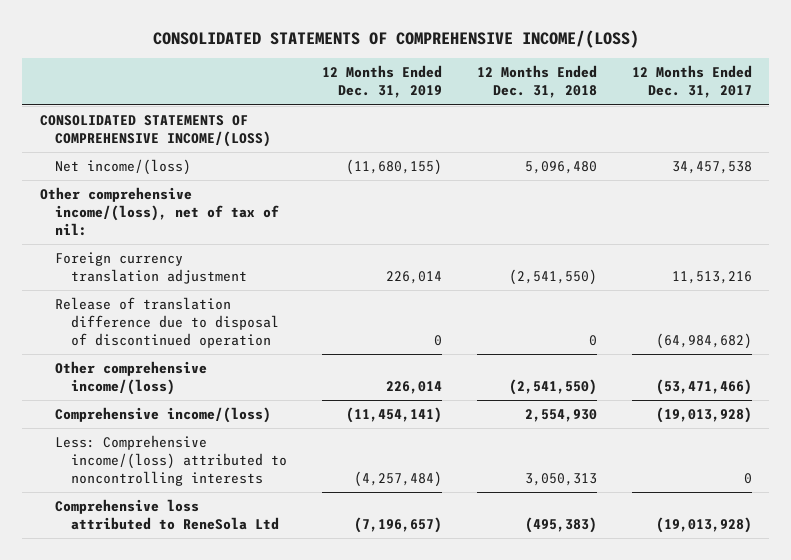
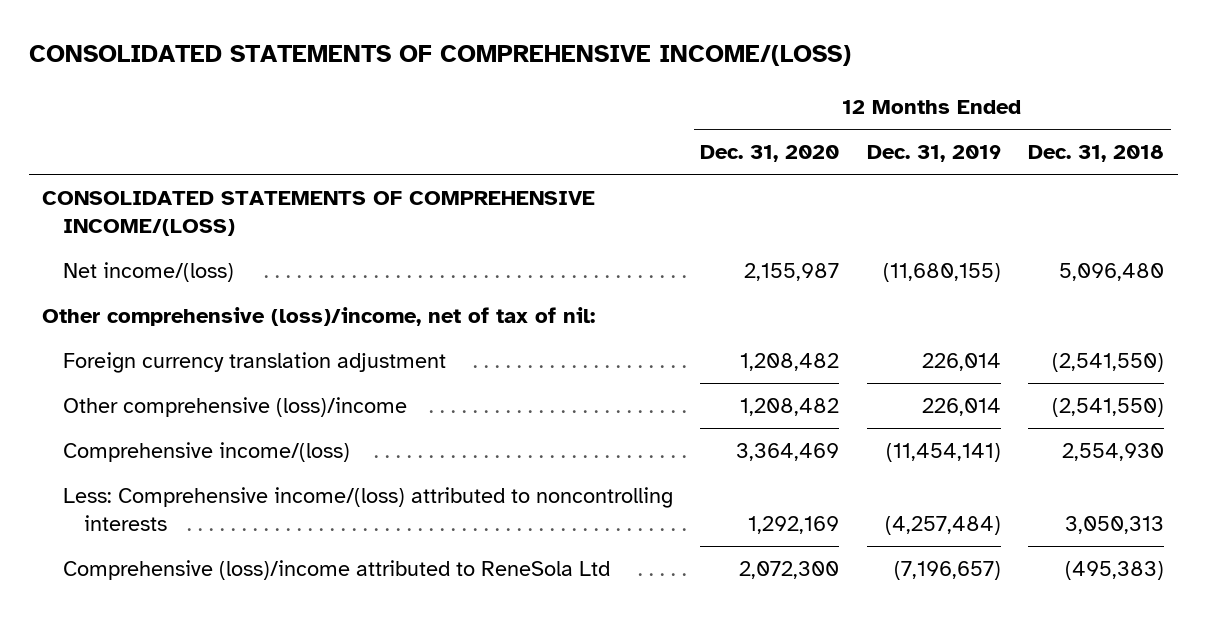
[631,65,752,99] 12 Months Ended Dec. 31, 2017 -> none
none -> [700,145,840,163] Dec. 31, 2020
[39,187,280,237] Other comprehensive income/(loss), net of tax of nil: -> [42,306,596,326] Other comprehensive (loss)/income, net of tax of nil:
[55,297,279,349] Release of translation difference due to disposal of discontinued operation -> none
[55,361,208,396] Other comprehensive income/(loss) -> [63,396,408,417] Other comprehensive (loss)/income
[55,499,279,531] Comprehensive loss attributed to ReneSola Ltd -> [63,559,611,580] Comprehensive (loss)/income attributed to ReneSola Ltd

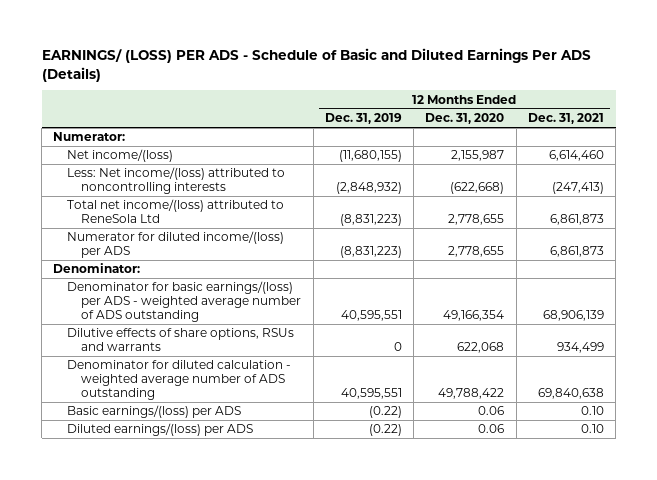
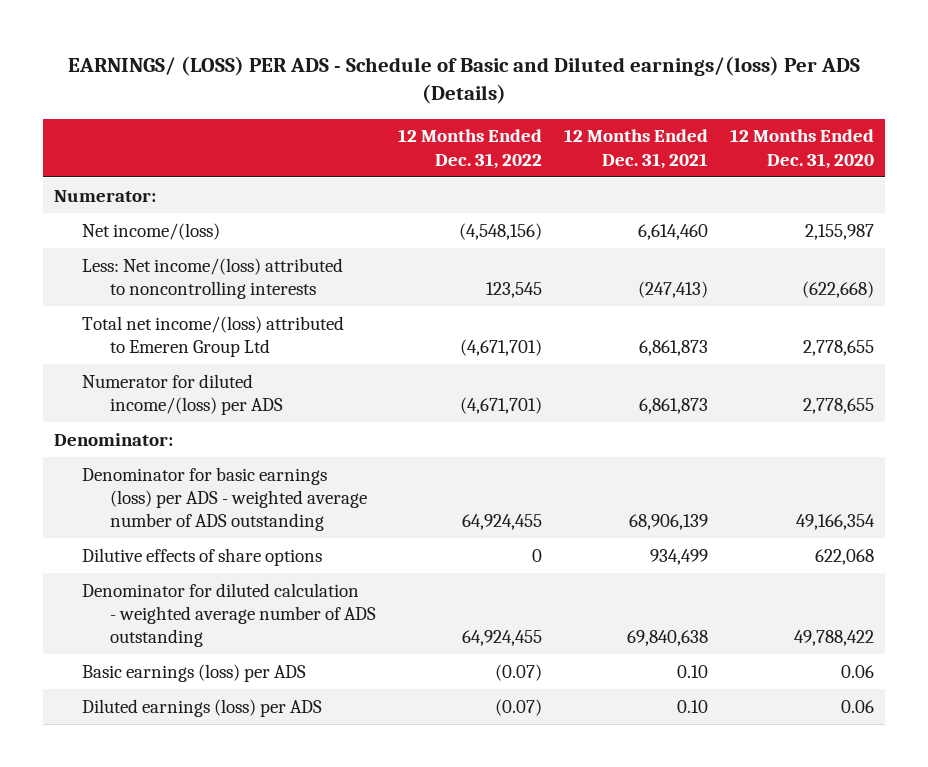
[41,48,591,82] EARNINGS/ (LOSS) PER ADS - Schedule of Basic and Diluted Earnings Per ADS (Details) -> [68,55,861,105] EARNINGS/ (LOSS) PER ADS - Schedule of Basic and Diluted earnings/(loss) Per ADS (Details)
[324,113,402,125] Dec. 31, 2019 -> none
none -> [398,129,543,169] 12 Months Ended Dec. 31, 2022
[67,199,285,224] Total net income/(loss) attributed to ReneSola Ltd -> [82,315,345,357] Total net income/(loss) attributed to Emeren Group Ltd
[67,281,302,323] Denominator for basic earnings/(loss) per ADS - weighted average number of ADS outstanding -> [82,466,368,532] Denominator for basic earnings (loss) per ADS - weighted average number of ADS outstanding
[67,328,295,352] Dilutive effects of share options, RSUs and warrants -> [82,547,323,566] Dilutive effects of share options
[67,405,242,419] Basic earnings/(loss) per ADS -> [82,663,307,682] Basic earnings (loss) per ADS
[67,423,254,437] Diluted earnings/(loss) per ADS -> [82,698,323,717] Diluted earnings (loss) per ADS

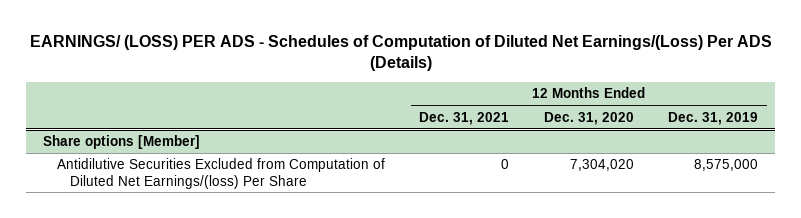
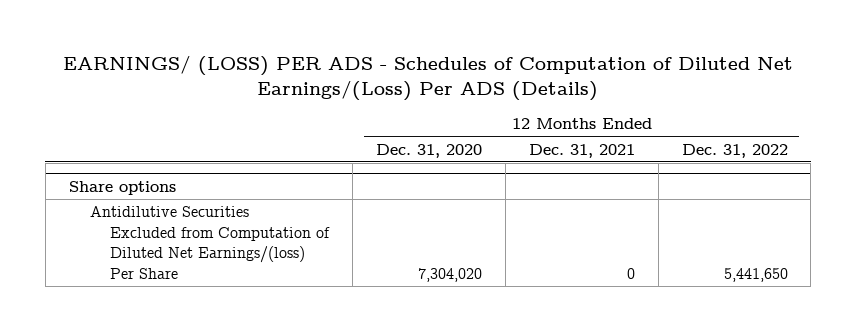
[668,111,759,125] Dec. 31, 2019 -> none
none -> [681,143,788,158] Dec. 31, 2022
[42,135,200,150] Share options [Member] -> [68,180,176,195] Share options

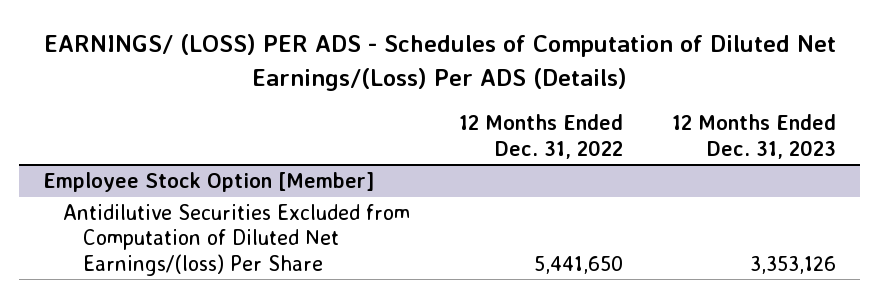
[376,143,483,158] Dec. 31, 2020 -> none
[528,143,635,158] Dec. 31, 2021 -> none
none -> [672,114,837,159] 12 Months Ended Dec. 31, 2023
[68,180,176,195] Share options -> [43,172,375,193] Employee Stock Option [Member]

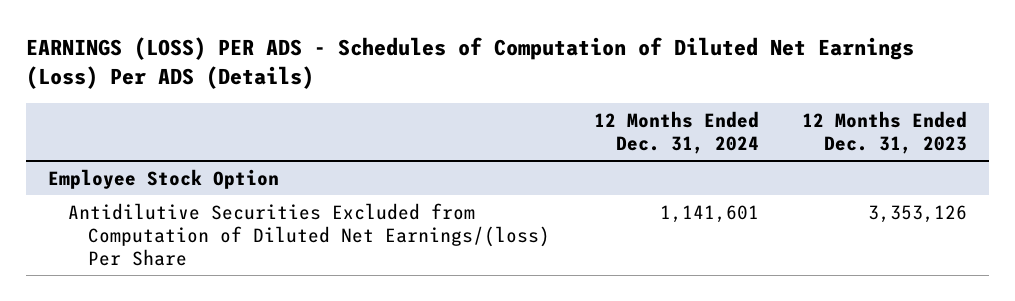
[43,34,836,91] EARNINGS/ (LOSS) PER ADS - Schedules of Computation of Diluted Net Earnings/(Loss) Per ADS (Details) -> [26,37,915,90] EARNINGS (LOSS) PER ADS - Schedules of Computation of Diluted Net Earnings (Loss) Per ADS (Details)
[459,114,624,159] 12 Months Ended Dec. 31, 2022 -> none
none -> [593,110,759,154] 12 Months Ended Dec. 31, 2024
[43,172,375,193] Employee Stock Option [Member] -> [48,168,280,189] Employee Stock Option

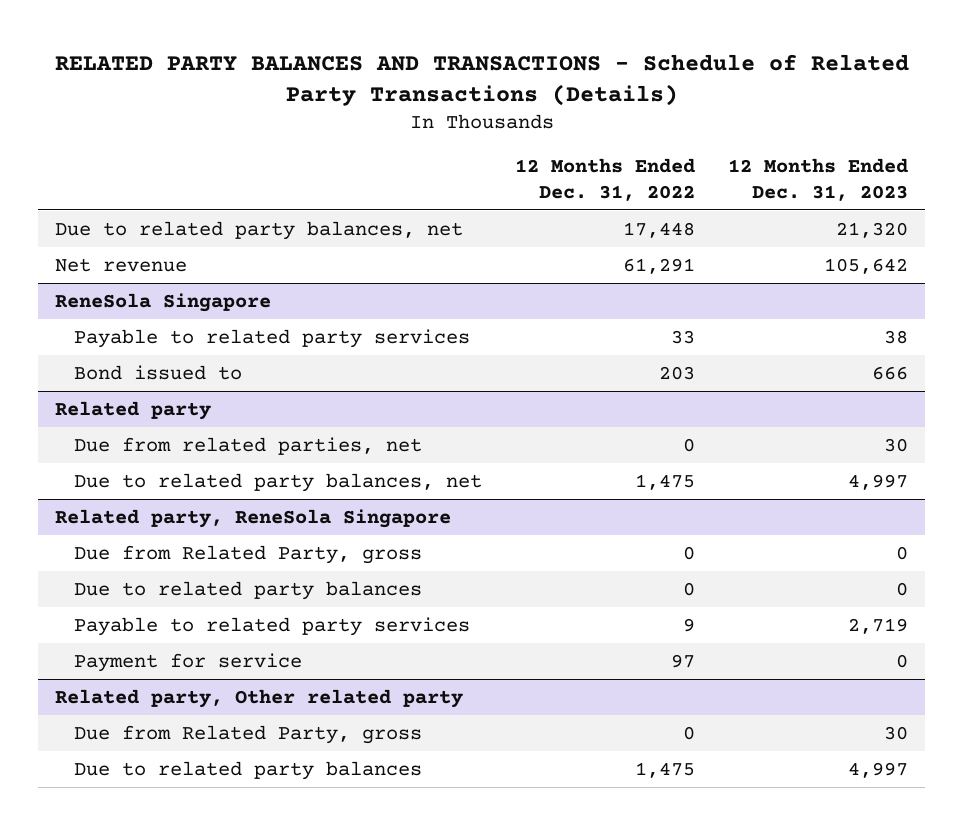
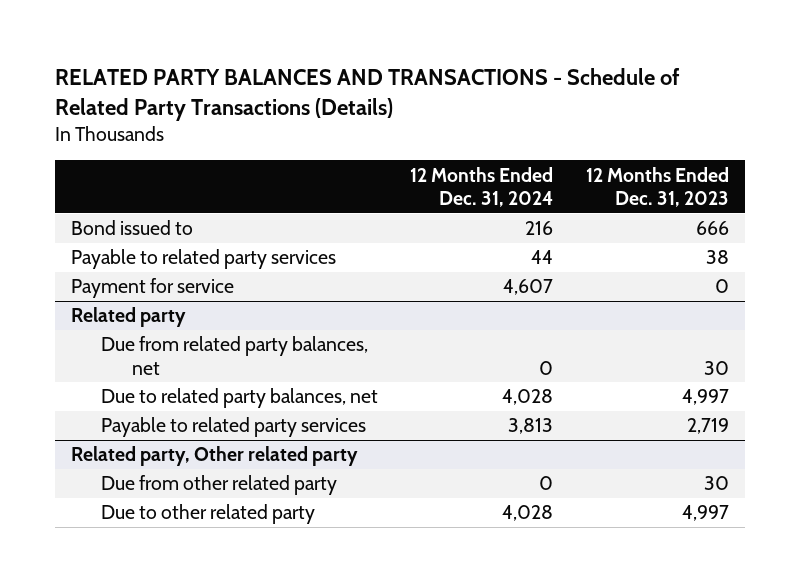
[515,158,696,201] 12 Months Ended Dec. 31, 2022 -> none
none -> [410,166,554,207] 12 Months Ended Dec. 31, 2024
[54,220,463,240] Due to related party balances, net -> none
[54,257,187,272] Net revenue -> none
[54,292,271,312] ReneSola Singapore -> none
[74,328,471,348] Payable to related party services -> none
none -> [70,249,336,270] Payable to related party services
none -> [70,278,234,299] Payment for service
[74,436,423,455] Due from related parties, net -> [101,336,369,375] Due from related party balances, net
[54,508,451,528] Related party, ReneSola Singapore -> none
[74,544,423,564] Due from Related Party, gross -> none
[74,580,423,600] Due to related party balances -> none
[74,652,303,672] Payment for service -> none
[74,724,423,744] Due from Related Party, gross -> [101,475,338,496] Due from other related party
[74,760,423,780] Due to related party balances -> [101,504,316,525] Due to other related party

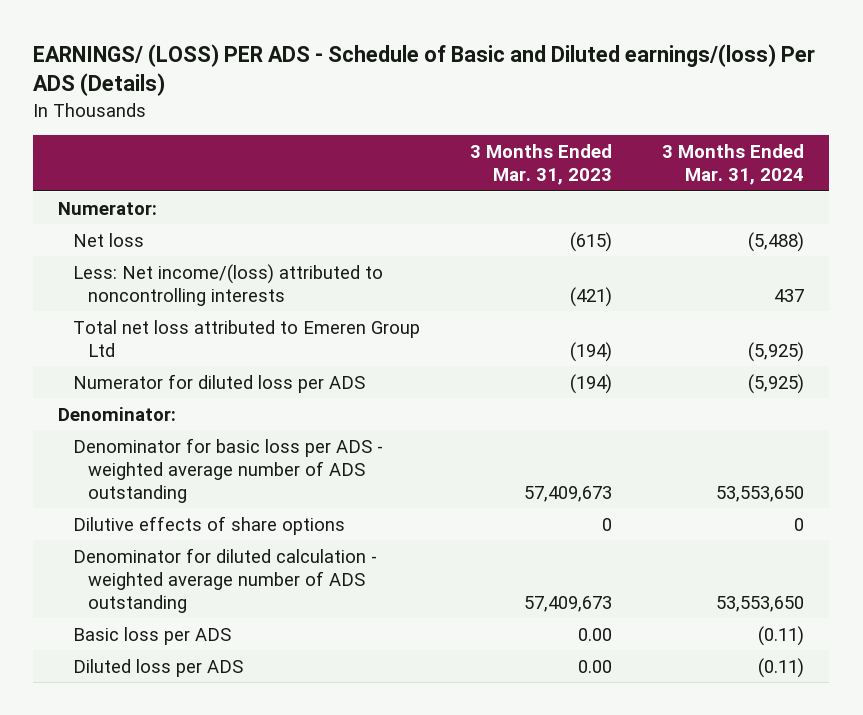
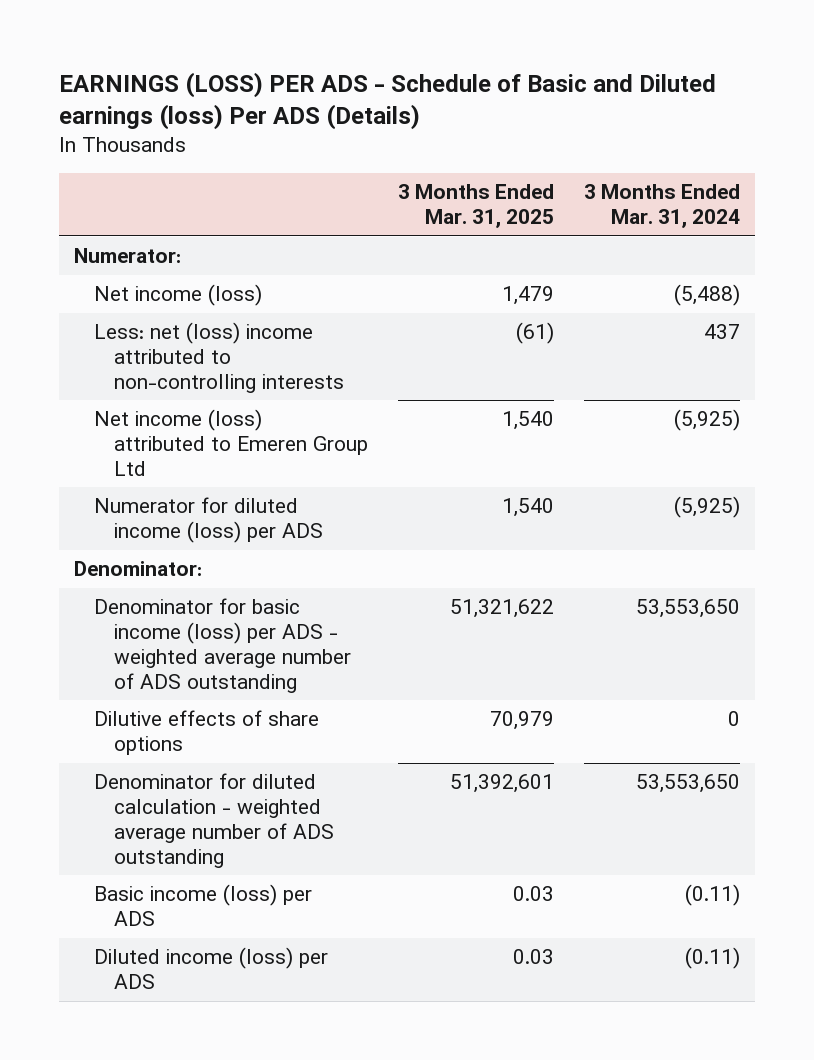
[33,44,816,97] EARNINGS/ (LOSS) PER ADS - Schedule of Basic and Diluted earnings/(loss) Per ADS (Details) -> [59,71,717,130] EARNINGS (LOSS) PER ADS - Schedule of Basic and Diluted earnings (loss) Per ADS (Details)
[470,144,613,186] 3 Months Ended Mar. 31, 2023 -> none
none -> [398,184,555,229] 3 Months Ended Mar. 31, 2025
[73,232,145,247] Net loss -> [93,284,262,307] Net income (loss)
[73,263,384,306] Less: Net income/(loss) attributed to noncontrolling interests -> [93,322,344,393] Less: net (loss) income attributed to non-controlling interests
[73,319,421,357] Total net loss attributed to Emeren Group Ltd -> [93,409,368,476] Net income (loss) attributed to Emeren Group Ltd
[73,373,366,393] Numerator for diluted loss per ADS -> [93,497,323,544] Numerator for diluted income (loss) per ADS
[73,437,384,503] Denominator for basic loss per ADS - weighted average number of ADS outstanding -> [93,598,351,693] Denominator for basic income (loss) per ADS - weighted average number of ADS outstanding
[73,626,232,645] Basic loss per ADS -> [93,884,312,927] Basic income (loss) per ADS
[73,658,244,677] Diluted loss per ADS -> [93,947,328,990] Diluted income (loss) per ADS

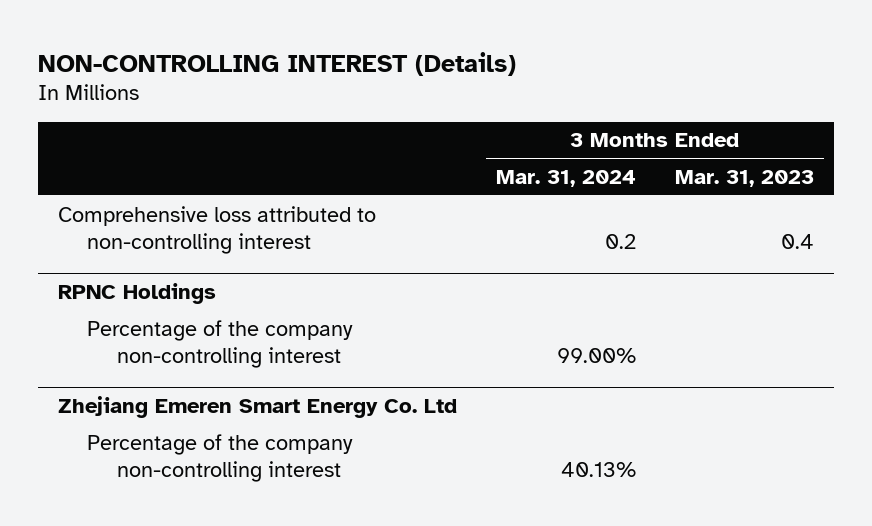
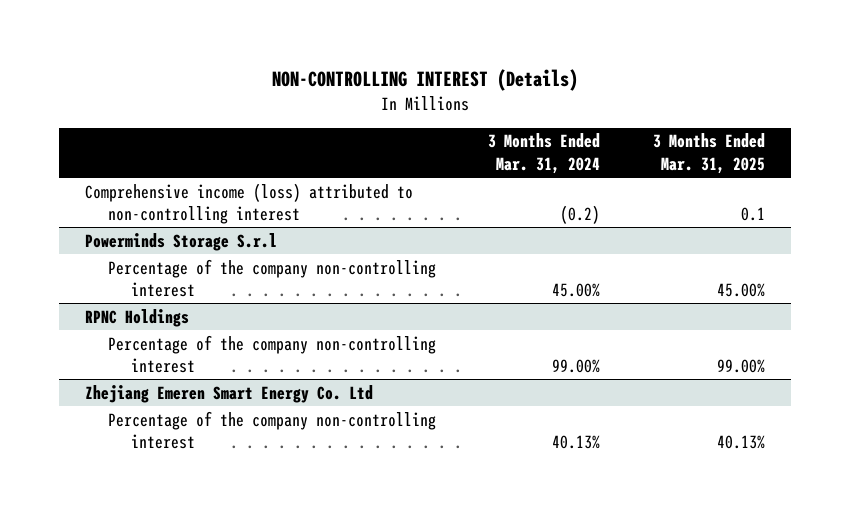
[675,169,815,187] Mar. 31, 2023 -> none
none -> [652,133,765,174] 3 Months Ended Mar. 31, 2025
[57,205,376,254] Comprehensive loss attributed to non-controlling interest -> [84,182,413,225] Comprehensive income (loss) attributed to non-controlling interest
[605,233,637,249] 0.2 -> [560,205,601,225] (0.2)
none -> [84,232,277,251] Powerminds Storage S.r.l
none -> [108,258,437,298] Percentage of the company non-controlling interest

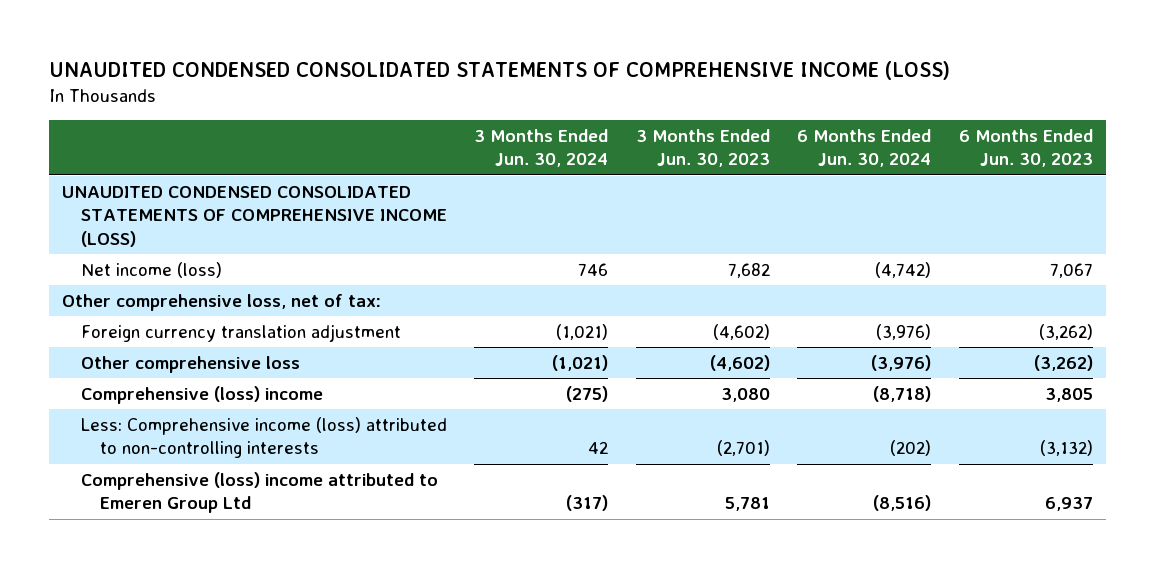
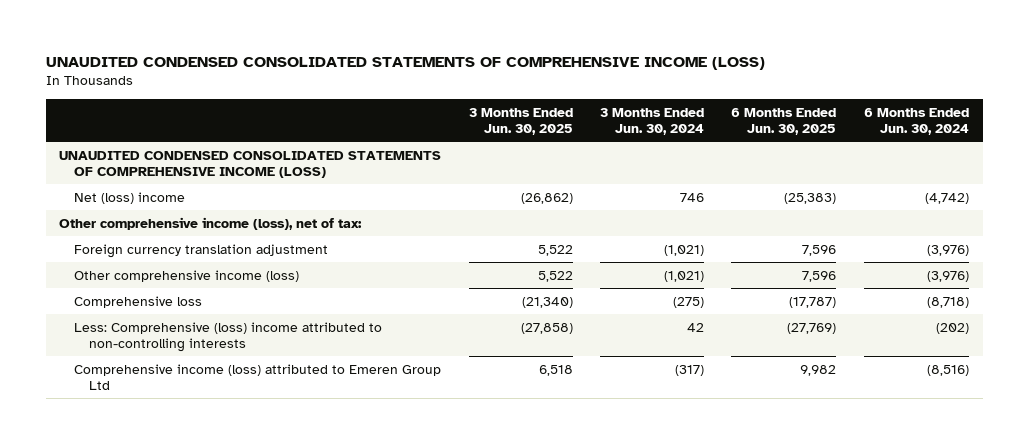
[635,128,770,168] 3 Months Ended Jun. 30, 2023 -> none
[958,128,1093,168] 6 Months Ended Jun. 30, 2023 -> none
none -> [468,107,573,135] 3 Months Ended Jun. 30, 2025
none -> [731,107,837,135] 6 Months Ended Jun. 30, 2025
[81,261,223,278] Net income (loss) -> [74,191,186,204] Net (loss) income
[62,293,382,311] Other comprehensive loss, net of tax: -> [59,216,363,230] Other comprehensive income (loss), net of tax:
[81,355,301,373] Other comprehensive loss -> [74,269,300,282] Other comprehensive income (loss)
[81,385,324,404] Comprehensive (loss) income -> [74,295,203,308] Comprehensive loss
[81,416,448,459] Less: Comprehensive income (loss) attributed to non-controlling interests -> [74,321,383,352] Less: Comprehensive (loss) income attributed to non-controlling interests
[81,471,439,514] Comprehensive (loss) income attributed to Emeren Group Ltd -> [74,363,442,390] Comprehensive income (loss) attributed to Emeren Group Ltd

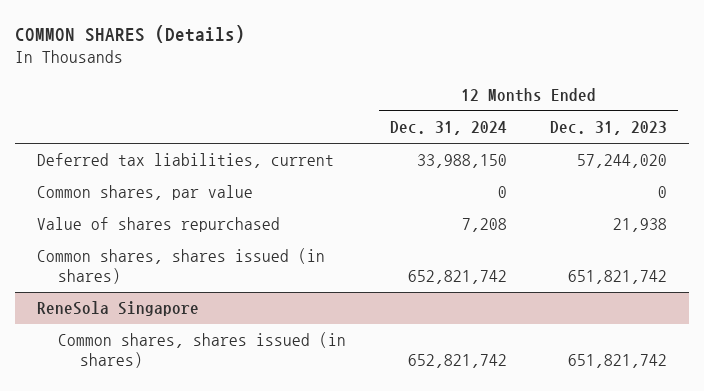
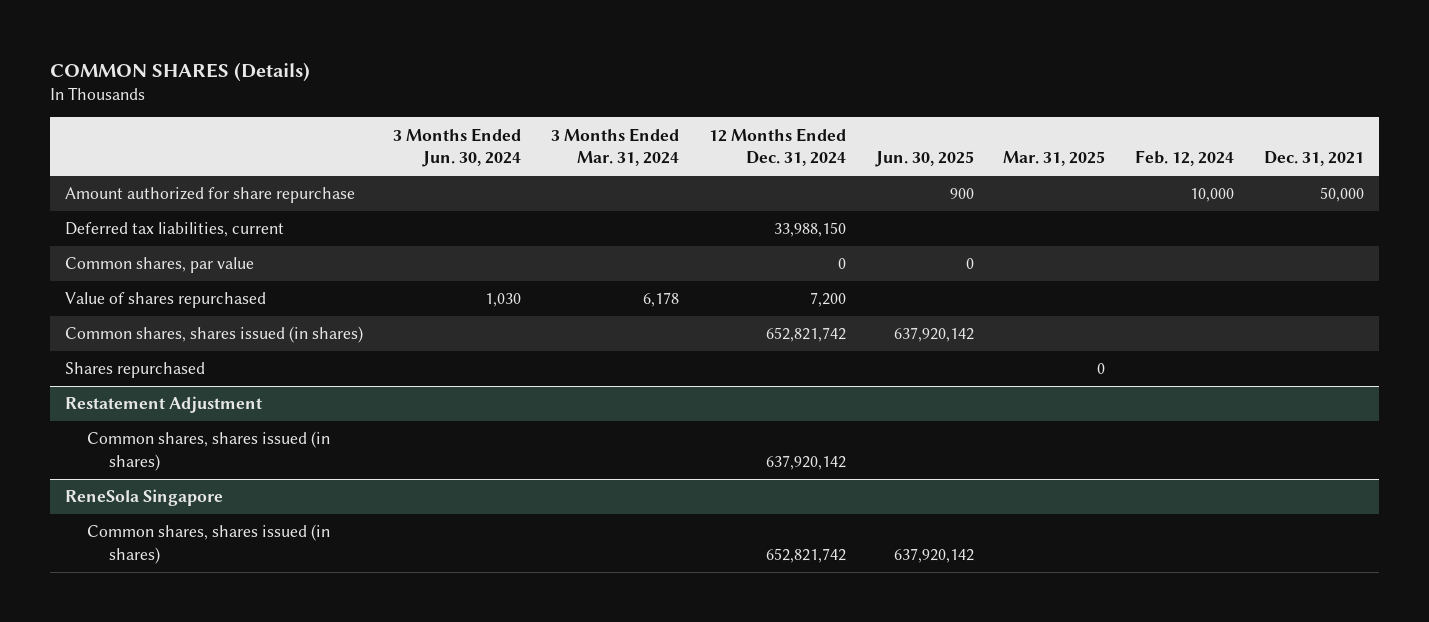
[550,121,668,136] Dec. 31, 2023 -> none
none -> [392,127,521,168] 3 Months Ended Jun. 30, 2024
none -> [550,127,679,167] 3 Months Ended Mar. 31, 2024
none -> [874,151,974,168] Jun. 30, 2025
none -> [1003,151,1106,167] Mar. 31, 2025
none -> [1135,150,1235,167] Feb. 12, 2024
none -> [1264,151,1365,167] Dec. 31, 2021
none -> [64,187,355,204] Amount authorized for share repurchase
[461,218,507,233] 7,208 -> [809,292,846,308] 7,200
none -> [64,362,205,379] Shares repurchased
none -> [64,396,262,414] Restatement Adjustment
none -> [86,431,330,471] Common shares, shares issued (in shares)

